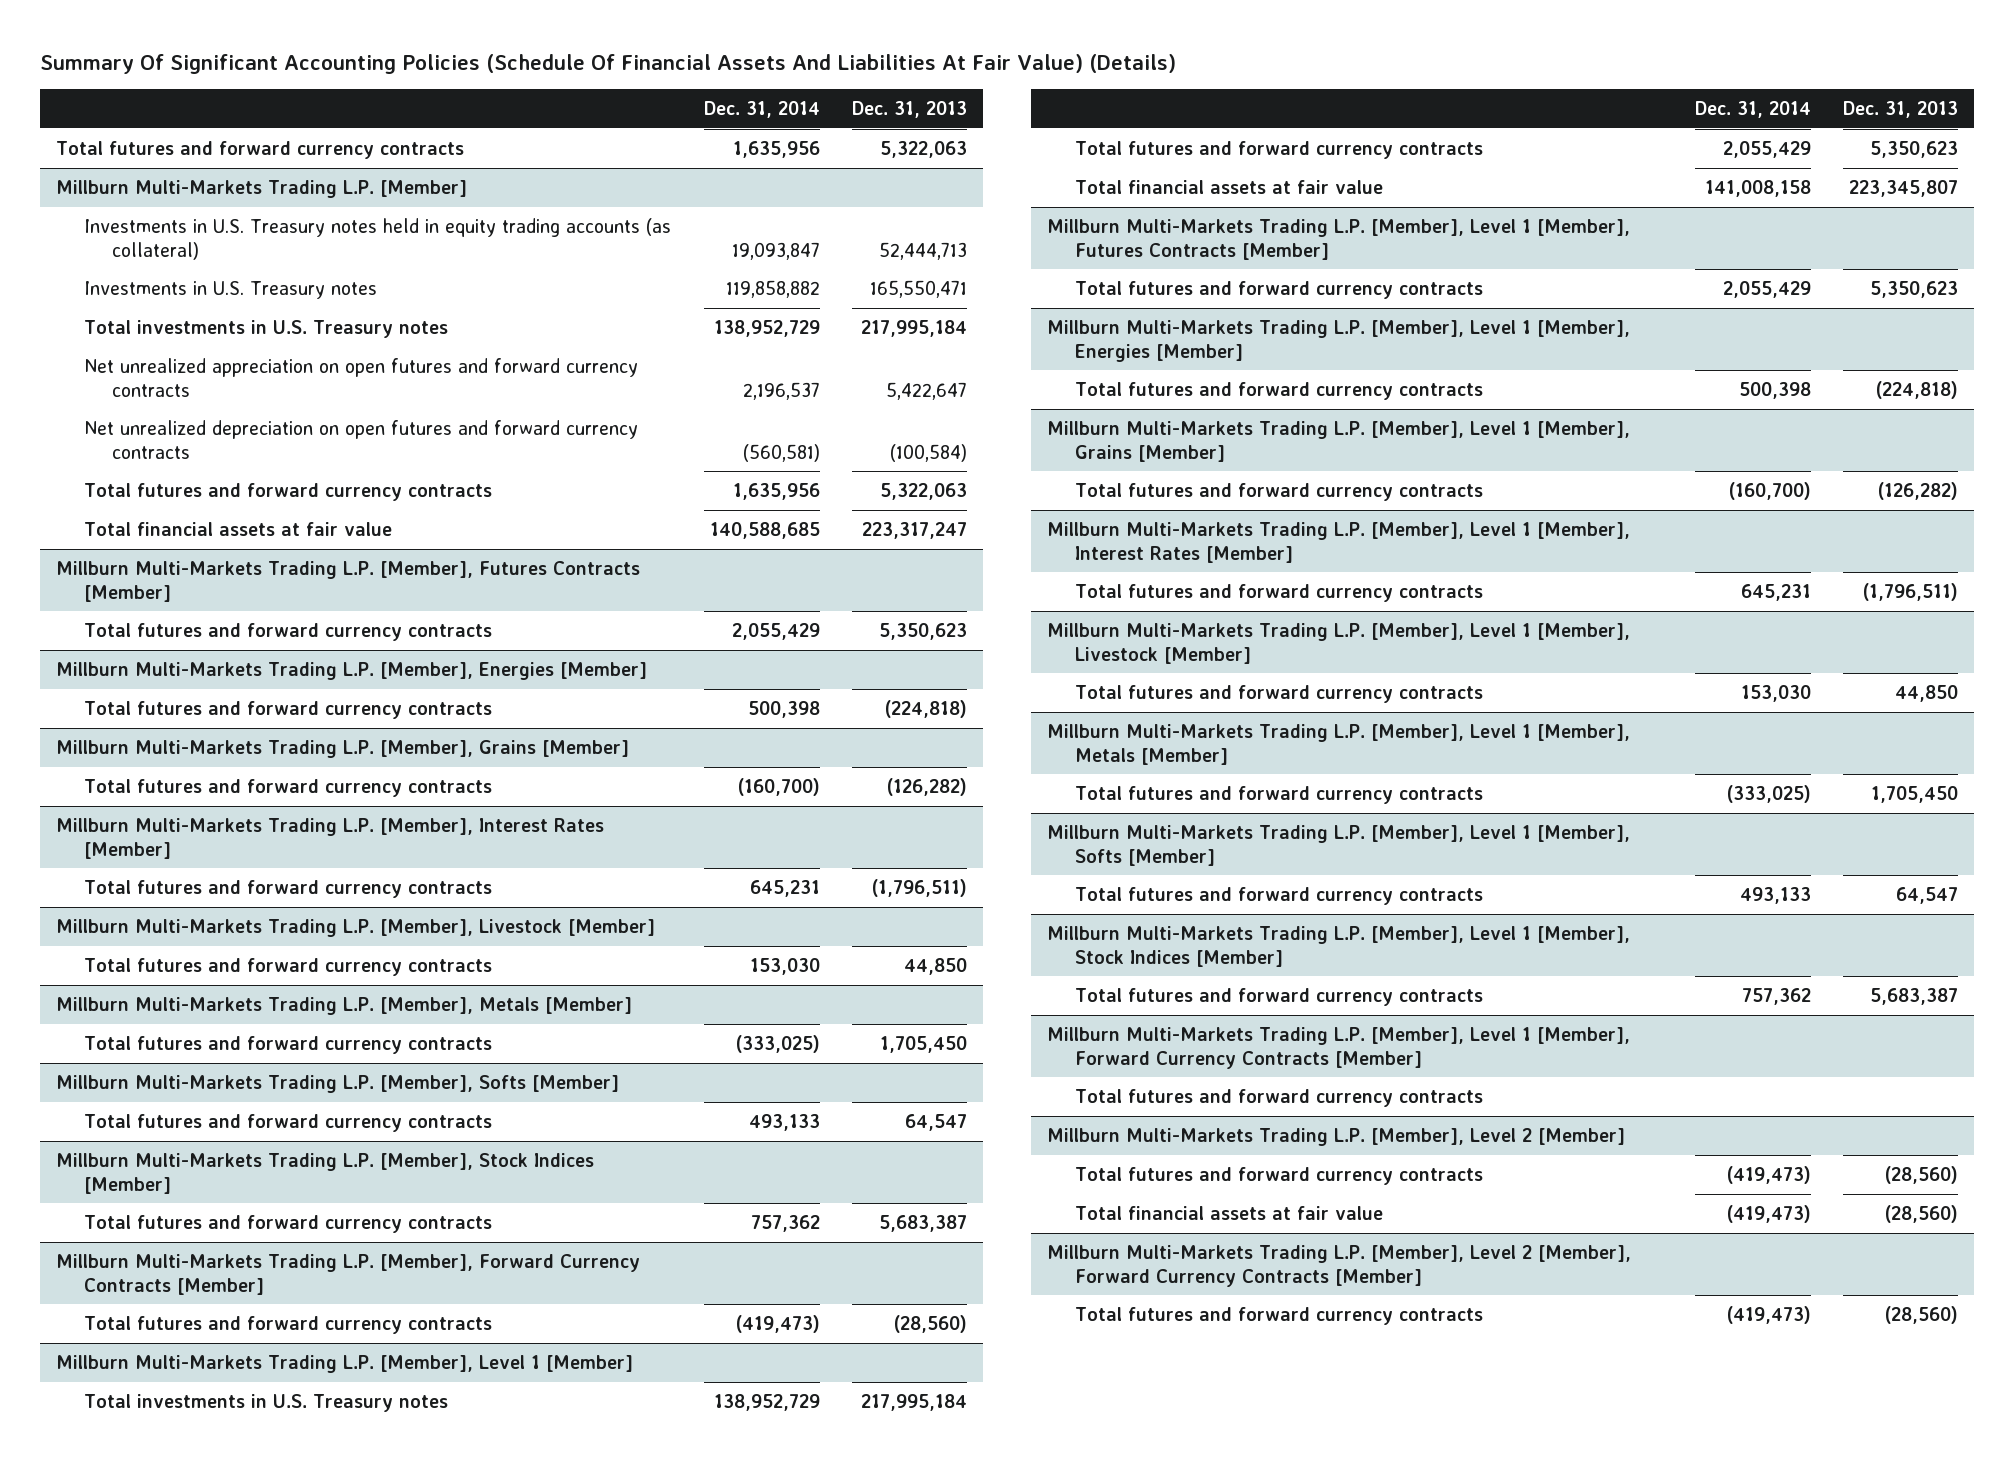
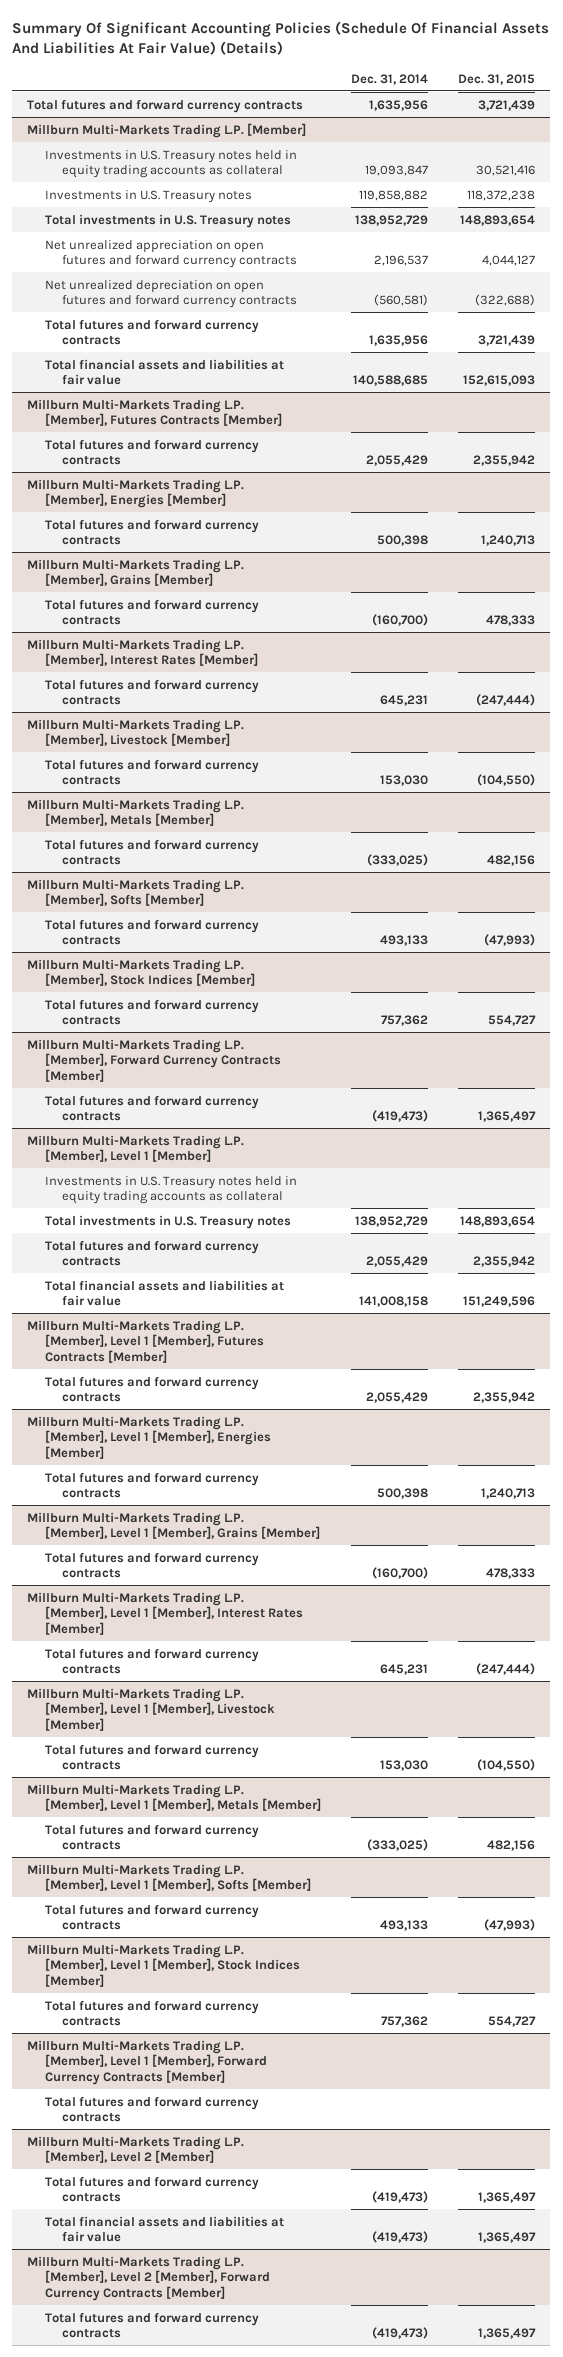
[851,100,967,118] Dec. 31, 2013 -> none
none -> [458,73,536,85] Dec. 31, 2015
[84,217,672,260] Investments in U.S. Treasury notes held in equity trading accounts (as collateral) -> [44,149,297,179] Investments in U.S. Treasury notes held in equity trading accounts as collateral
[84,521,393,536] Total financial assets at fair value -> [44,358,284,386] Total financial assets and liabilities at fair value
none -> [44,1175,297,1205] Investments in U.S. Treasury notes held in equity trading accounts as collateral
[1075,179,1384,194] Total financial assets at fair value -> [44,1279,284,1307] Total financial assets and liabilities at fair value
[1075,1205,1384,1220] Total financial assets at fair value -> [44,2215,284,2243] Total financial assets and liabilities at fair value

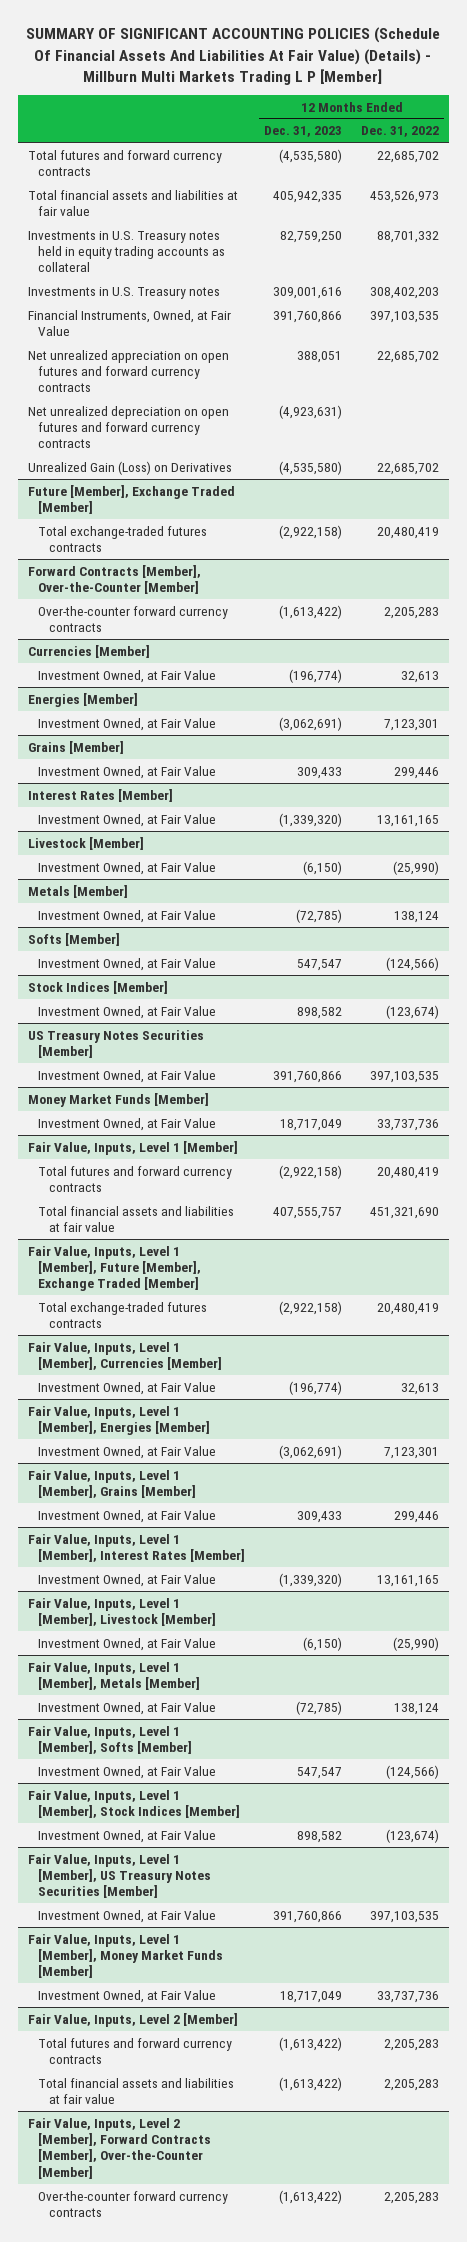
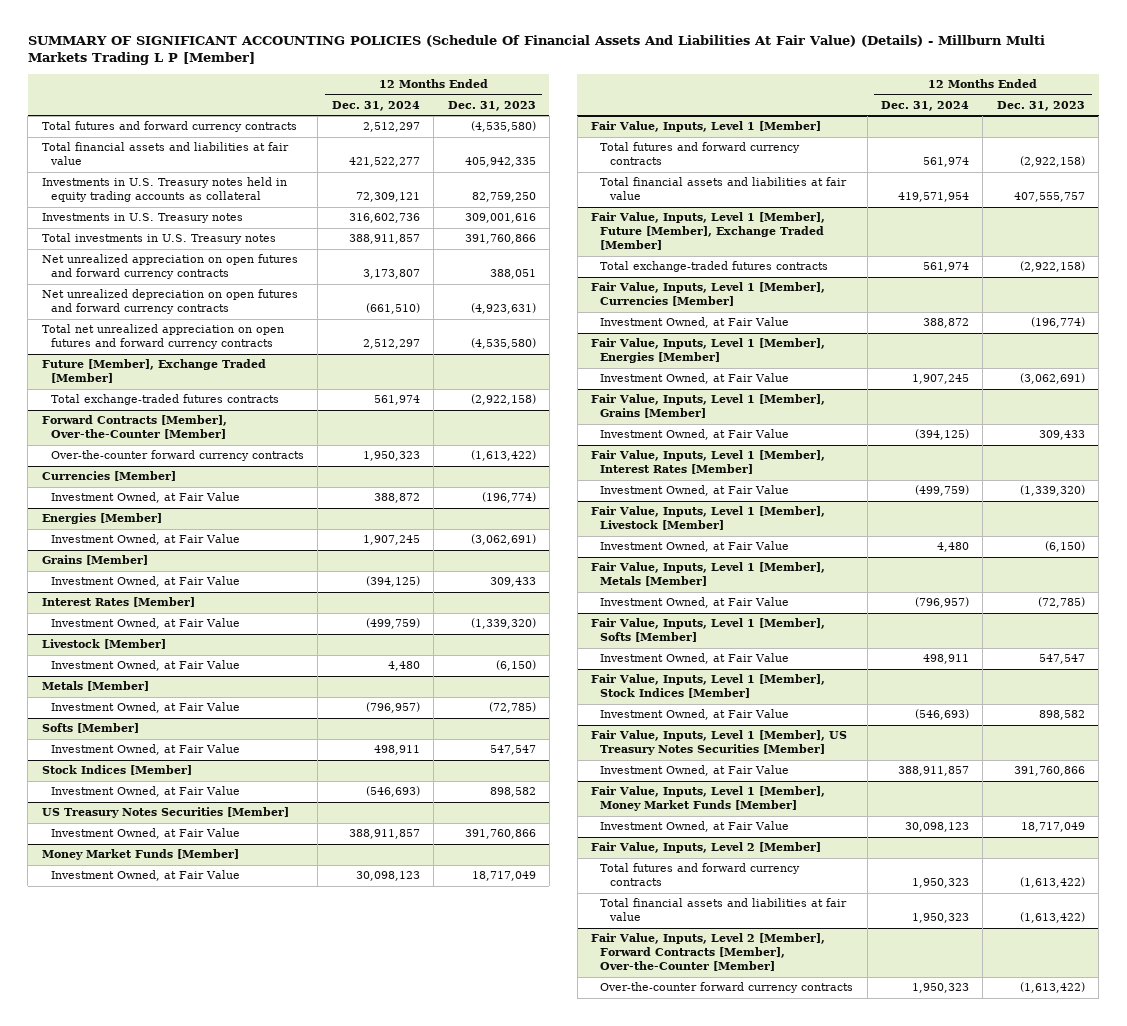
[361,126,440,138] Dec. 31, 2022 -> none
none -> [331,100,420,111] Dec. 31, 2024
[27,309,231,336] Financial Instruments, Owned, at Fair Value -> [41,233,276,245] Total investments in U.S. Treasury notes
[27,460,232,475] Unrealized Gain (Loss) on Derivatives -> [41,324,284,350] Total net unrealized appreciation on open futures and forward currency contracts

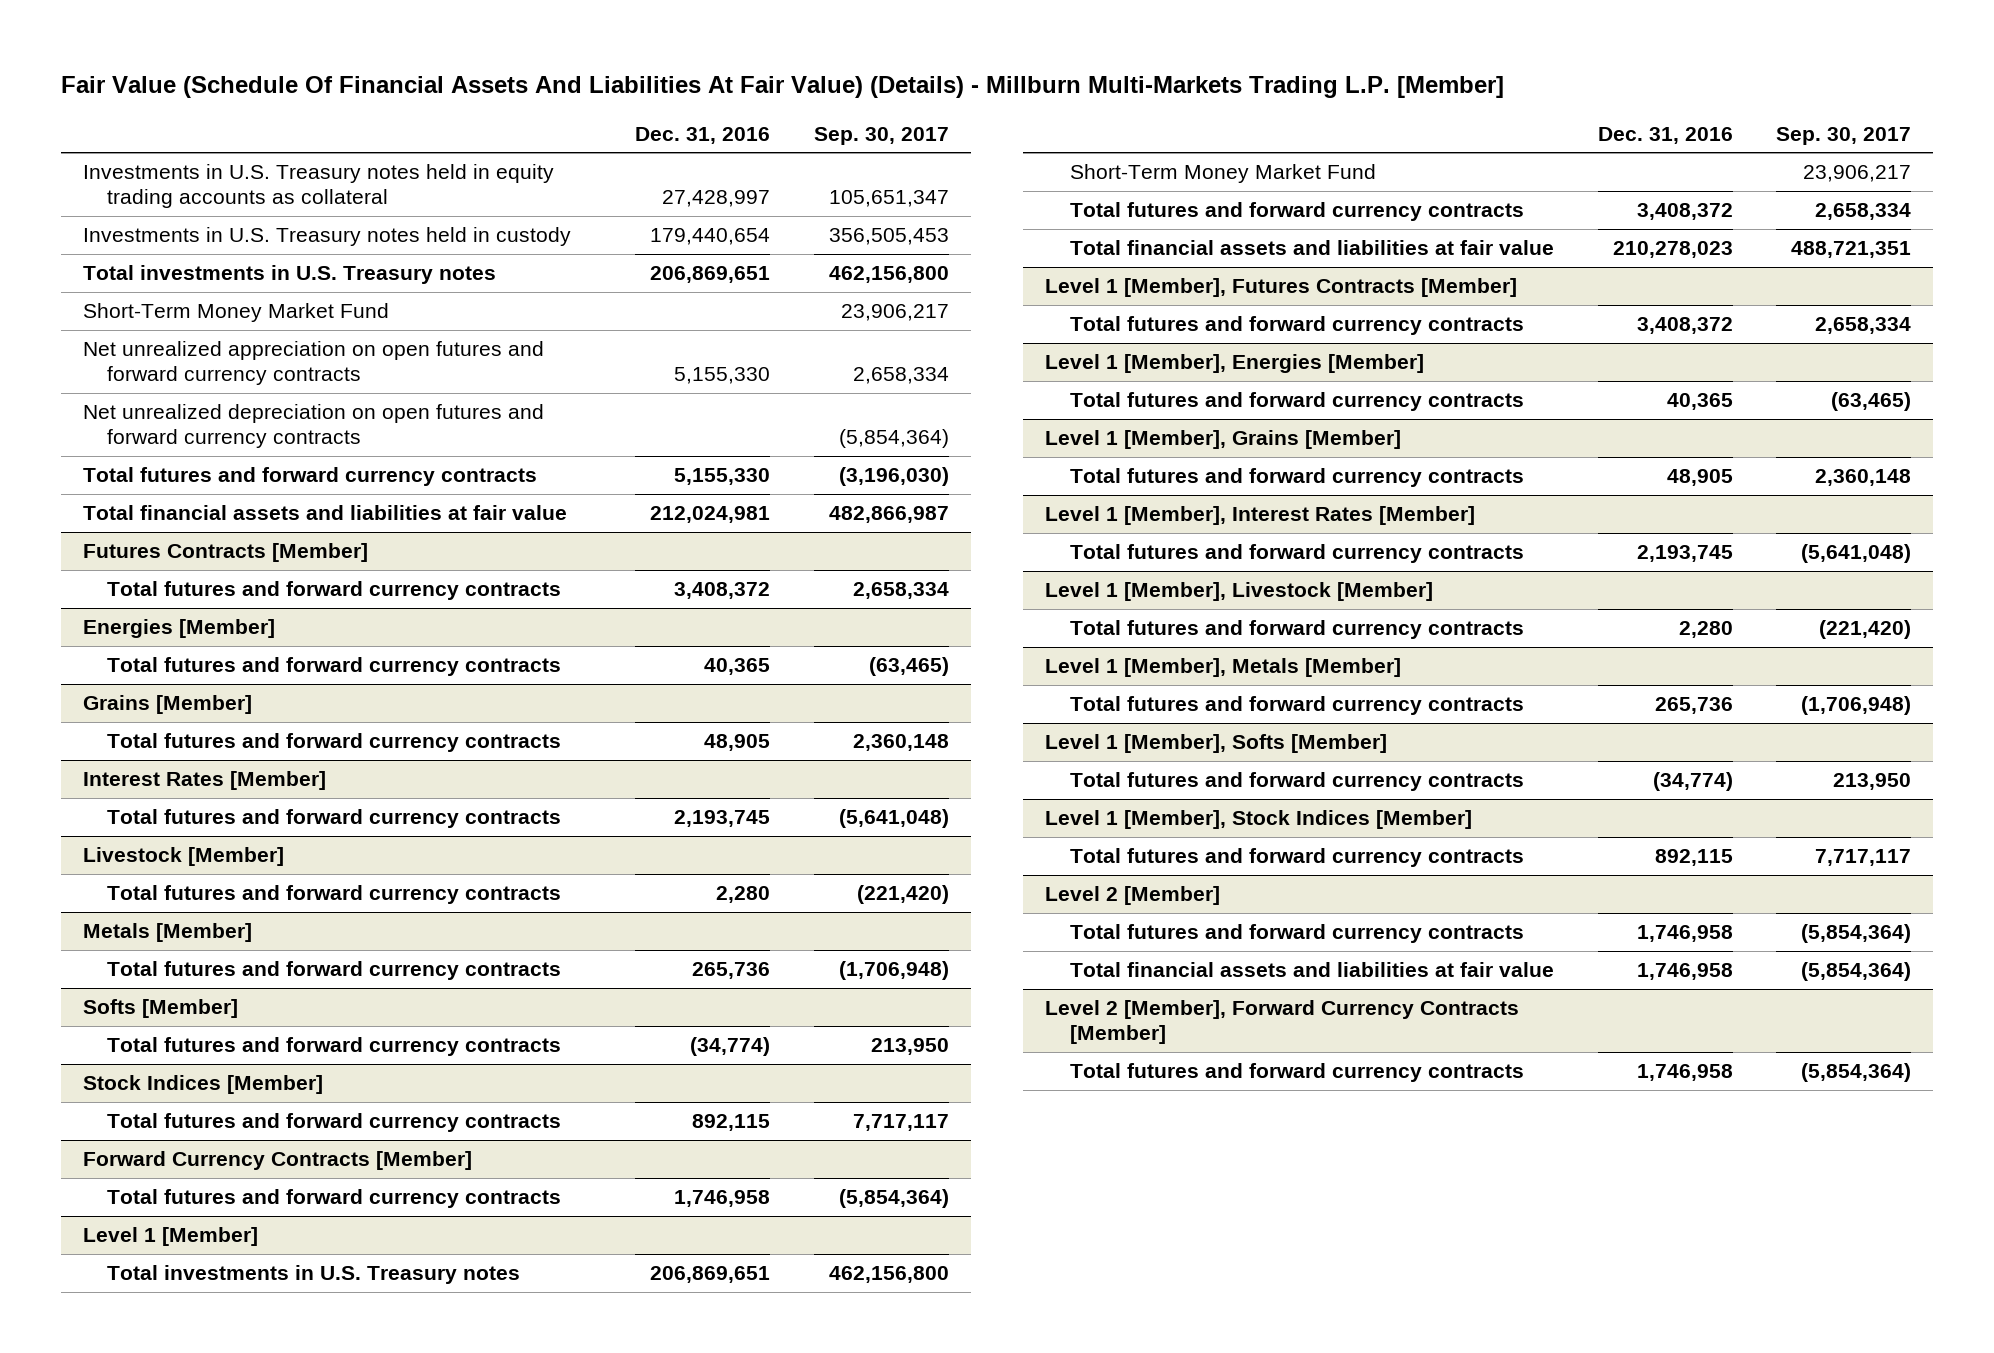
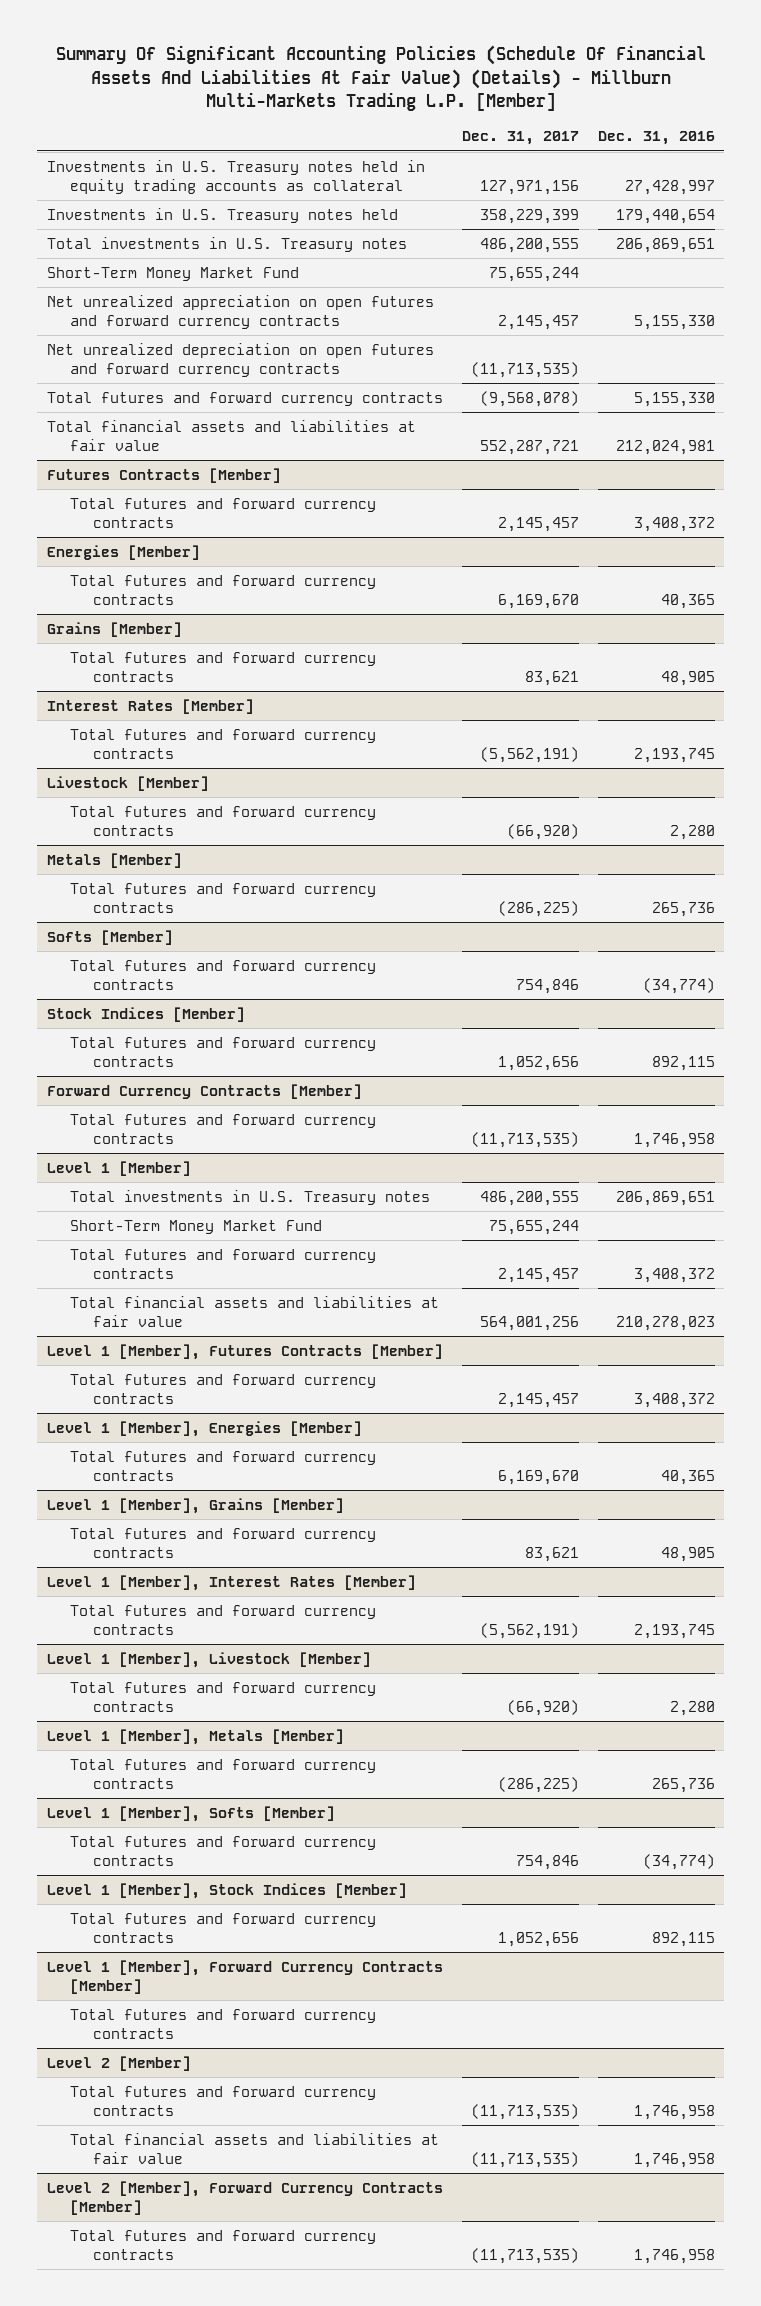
[60,76,1504,99] Fair Value (Schedule Of Financial Assets And Liabilities At Fair Value) (Details) - Millburn Multi-Markets Trading L.P. [Member] -> [55,45,706,111] Summary Of Significant Accounting Policies (Schedule Of Financial Assets And Liabilities At Fair Value) (Details) - Millburn Multi-Markets Trading L.P. [Member]
[813,126,949,145] Sep. 30, 2017 -> none
none -> [461,131,579,146] Dec. 31, 2017
[82,227,571,247] Investments in U.S. Treasury notes held in custody -> [46,207,398,223] Investments in U.S. Treasury notes held
none -> [46,1959,443,1995] Level 1 [Member], Forward Currency Contracts [Member]
none -> [69,2008,376,2040] Total futures and forward currency contracts

